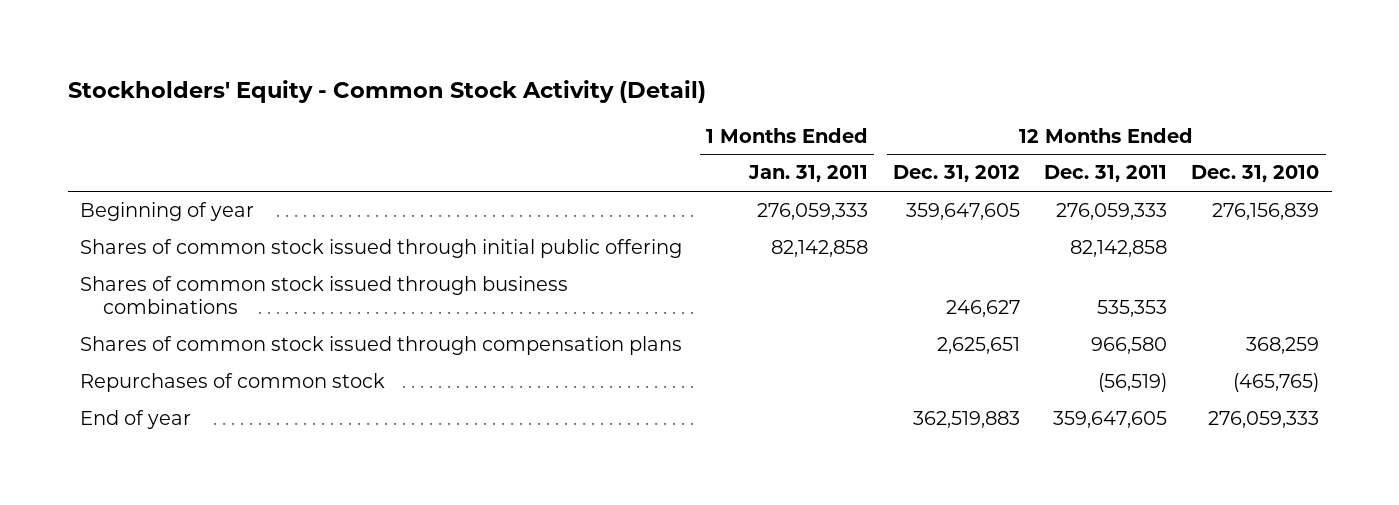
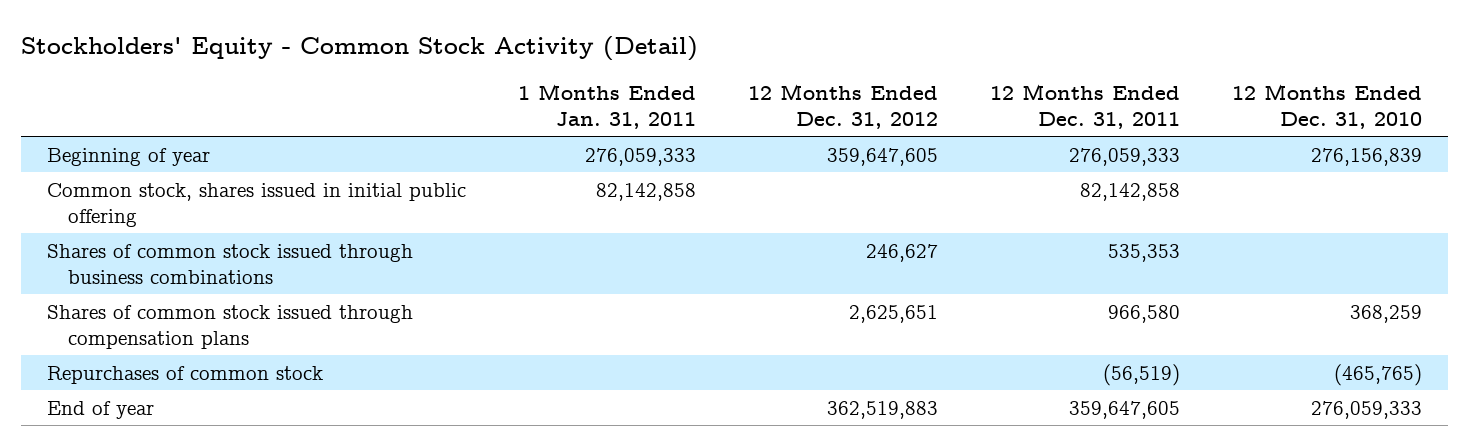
[79,239,682,259] Shares of common stock issued through initial public offering -> [47,182,467,227] Common stock, shares issued in initial public offering

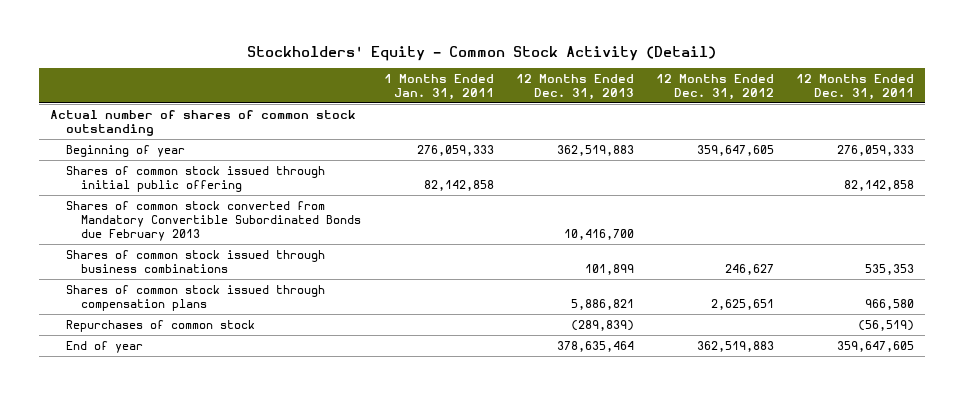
[1231,83,1422,129] 12 Months Ended Dec. 31, 2010 -> none
none -> [515,73,634,100] 12 Months Ended Dec. 31, 2013
none -> [49,109,356,136] Actual number of shares of common stock outstanding
[47,182,467,227] Common stock, shares issued in initial public offering -> [65,165,325,192] Shares of common stock issued through initial public offering
none -> [65,200,362,241] Shares of common stock converted from Mandatory Convertible Subordinated Bonds due February 2013

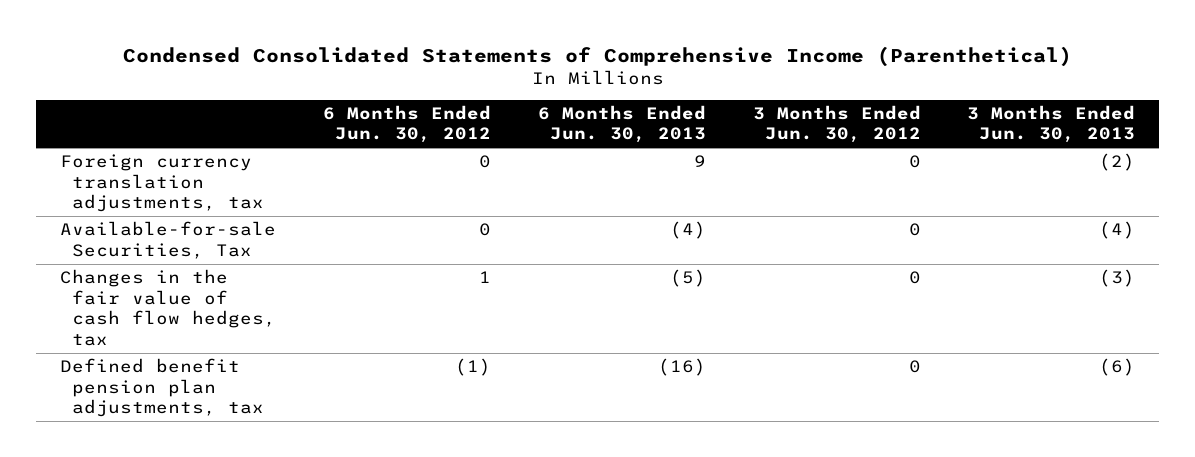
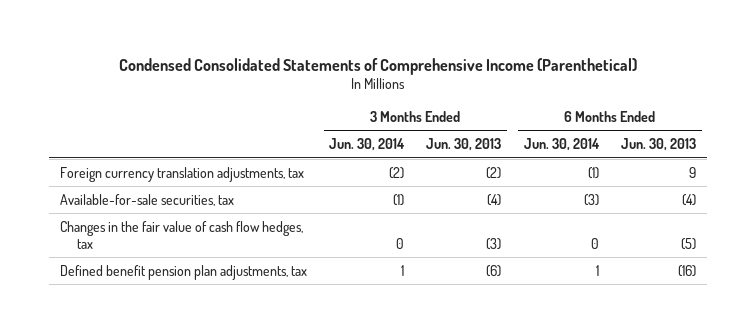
[322,104,491,144] 6 Months Ended Jun. 30, 2012 -> none
[752,104,921,144] 3 Months Ended Jun. 30, 2012 -> none
none -> [329,138,406,152] Jun. 30, 2014
none -> [523,138,600,152] Jun. 30, 2014
[59,221,276,259] Available-for-sale Securities, Tax -> [59,193,234,206] Available-for-sale securities, tax

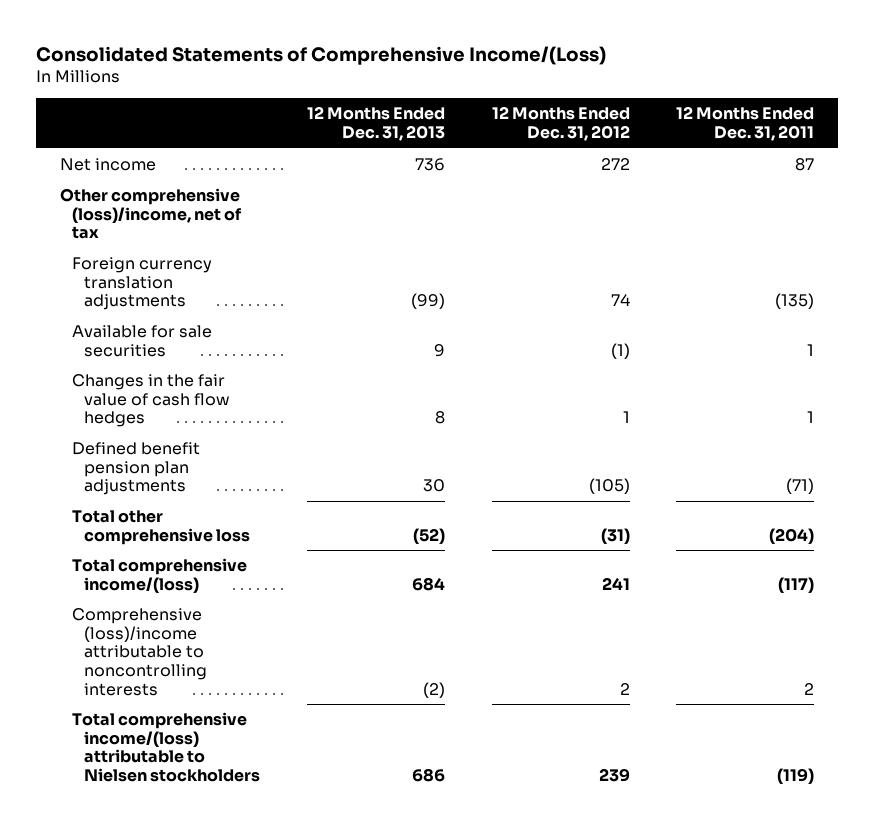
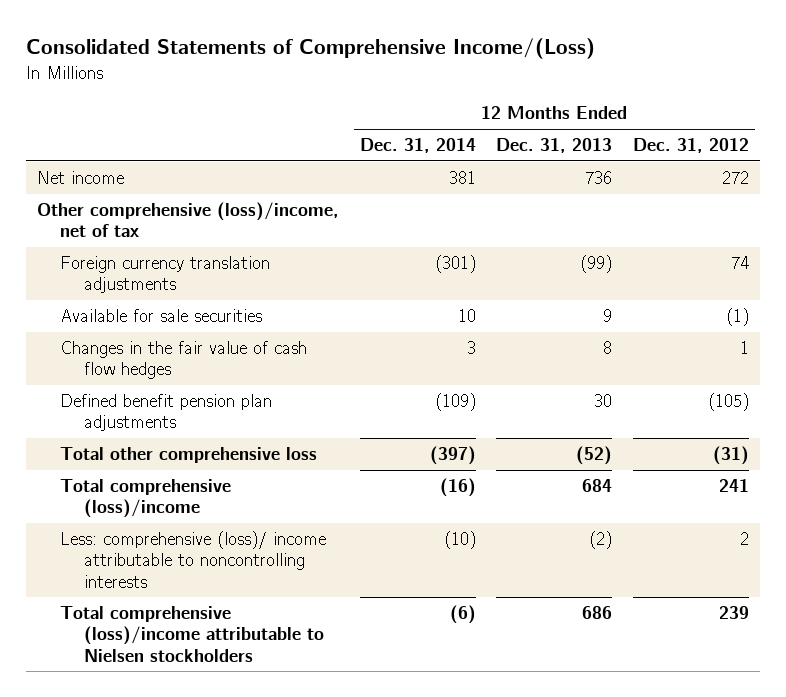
[676,106,815,142] 12 Months Ended Dec. 31, 2011 -> none
none -> [359,138,476,154] Dec. 31, 2014
[71,558,247,593] Total comprehensive income/(loss) -> [60,479,232,519] Total comprehensive (loss)/income
[71,608,208,696] Comprehensive (loss)/income attributable to noncontrolling interests -> [60,531,327,588] Less: comprehensive (loss)/ income attributable to noncontrolling interests
[71,712,261,782] Total comprehensive income/(loss) attributable to Nielsen stockholders -> [60,606,325,662] Total comprehensive (loss)/income attributable to Nielsen stockholders

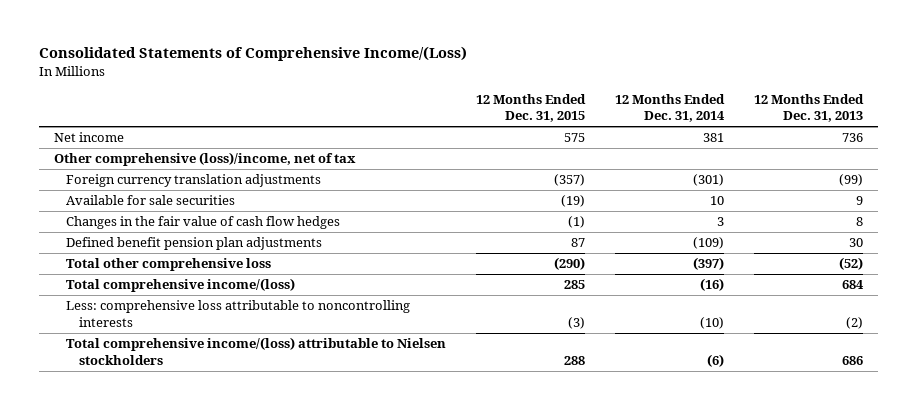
[633,138,750,154] Dec. 31, 2012 -> none
none -> [476,93,587,123] 12 Months Ended Dec. 31, 2015
[60,479,232,519] Total comprehensive (loss)/income -> [66,278,296,293] Total comprehensive income/(loss)
[60,531,327,588] Less: comprehensive (loss)/ income attributable to noncontrolling interests -> [66,300,411,327] Less: comprehensive loss attributable to noncontrolling interests
[60,606,325,662] Total comprehensive (loss)/income attributable to Nielsen stockholders -> [66,337,447,365] Total comprehensive income/(loss) attributable to Nielsen stockholders

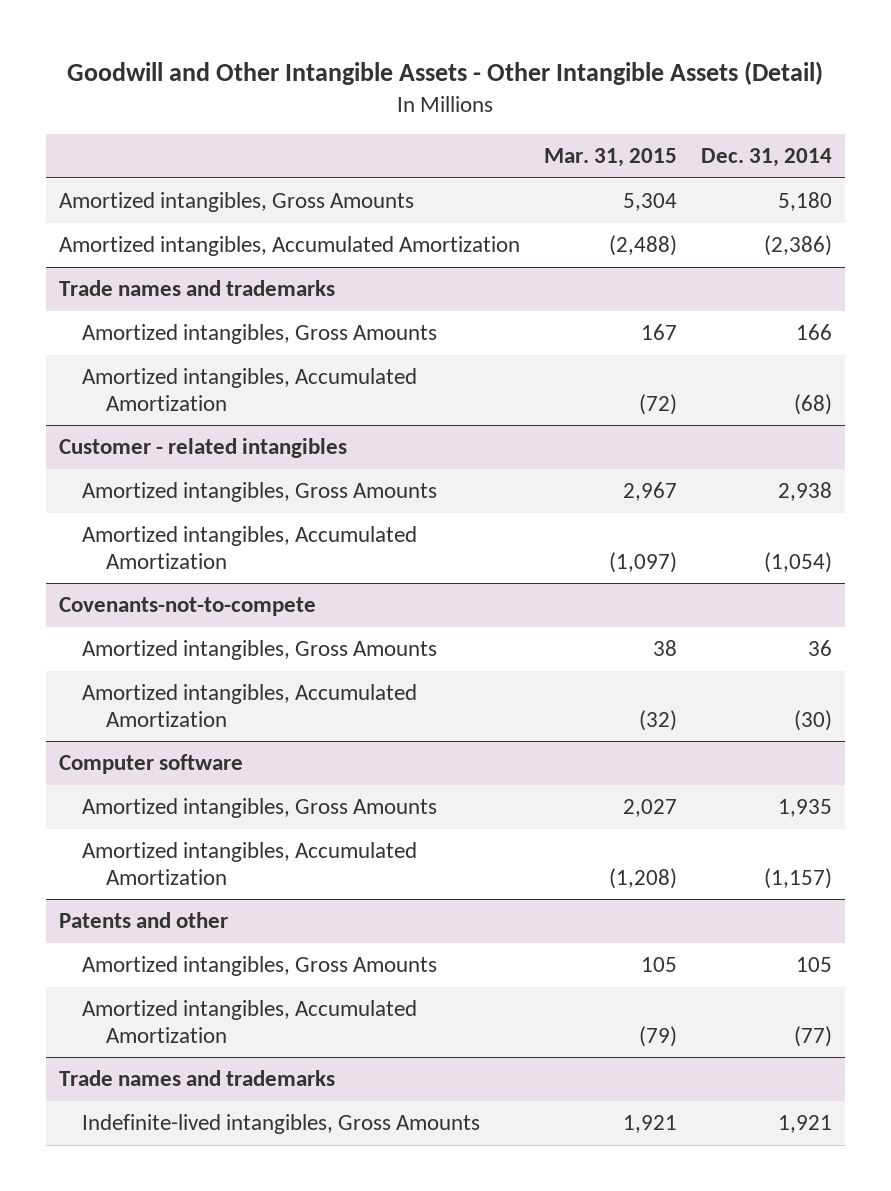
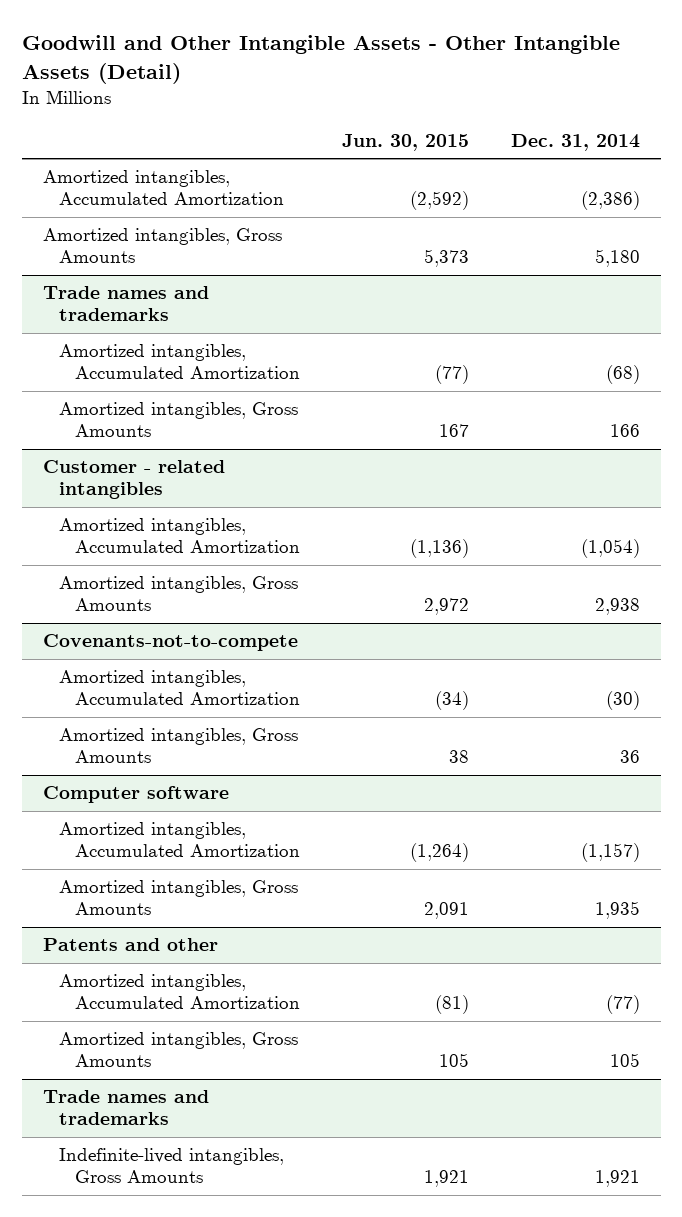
[543,148,677,168] Mar. 31, 2015 -> none
none -> [341,133,469,151] Jun. 30, 2015
[58,192,414,213] Amortized intangibles, Gross Amounts -> [42,228,282,264] Amortized intangibles, Gross Amounts
[82,324,438,345] Amortized intangibles, Gross Amounts -> [58,402,298,438] Amortized intangibles, Gross Amounts
[82,482,438,503] Amortized intangibles, Gross Amounts -> [58,576,298,612] Amortized intangibles, Gross Amounts
[82,640,438,661] Amortized intangibles, Gross Amounts -> [58,728,298,764] Amortized intangibles, Gross Amounts
[82,798,438,819] Amortized intangibles, Gross Amounts -> [58,880,298,916] Amortized intangibles, Gross Amounts
[82,956,438,977] Amortized intangibles, Gross Amounts -> [58,1032,298,1068] Amortized intangibles, Gross Amounts

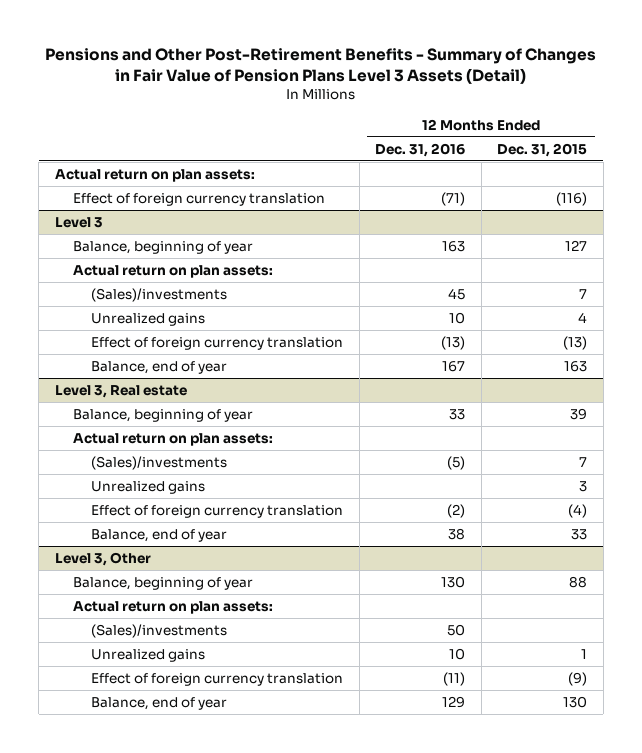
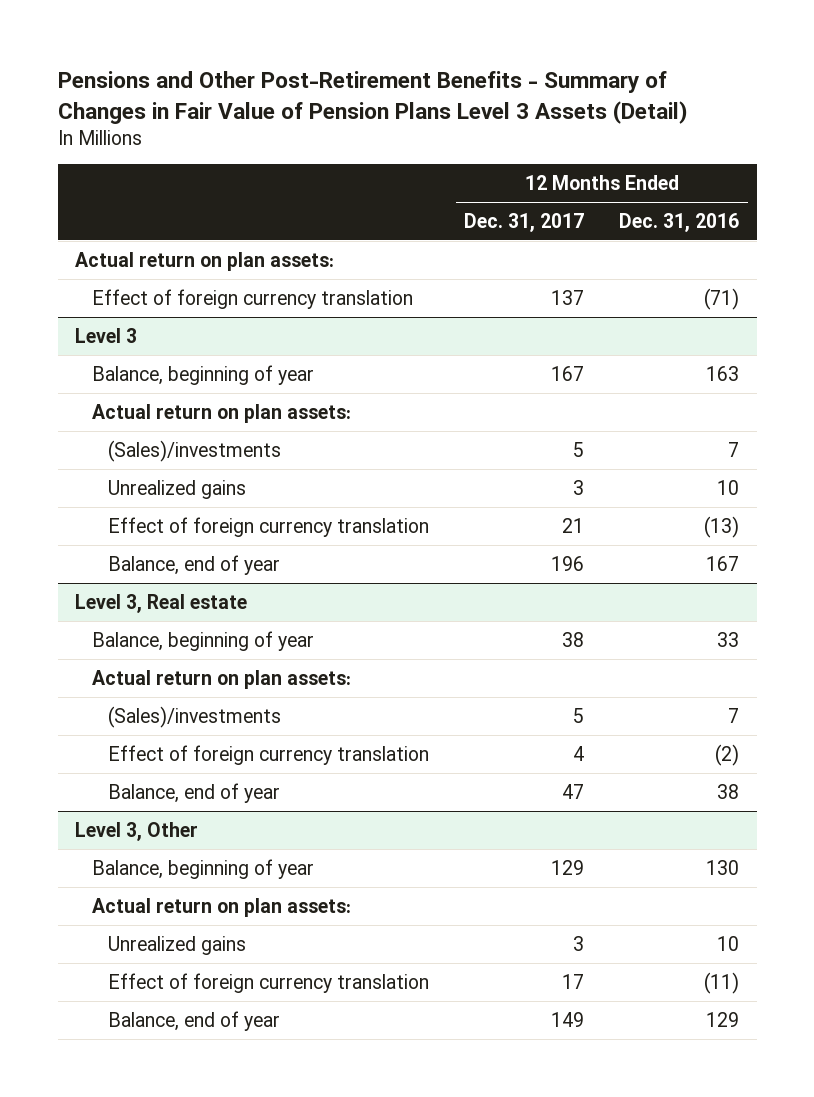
[497,142,588,157] Dec. 31, 2015 -> none
none -> [464,212,585,232] Dec. 31, 2017
[448,287,466,300] 45 -> [728,441,740,457] 7
[91,480,206,494] Unrealized gains -> none
[447,455,466,470] (5) -> [728,707,740,723] 7
[91,623,228,638] (Sales)/investments -> none

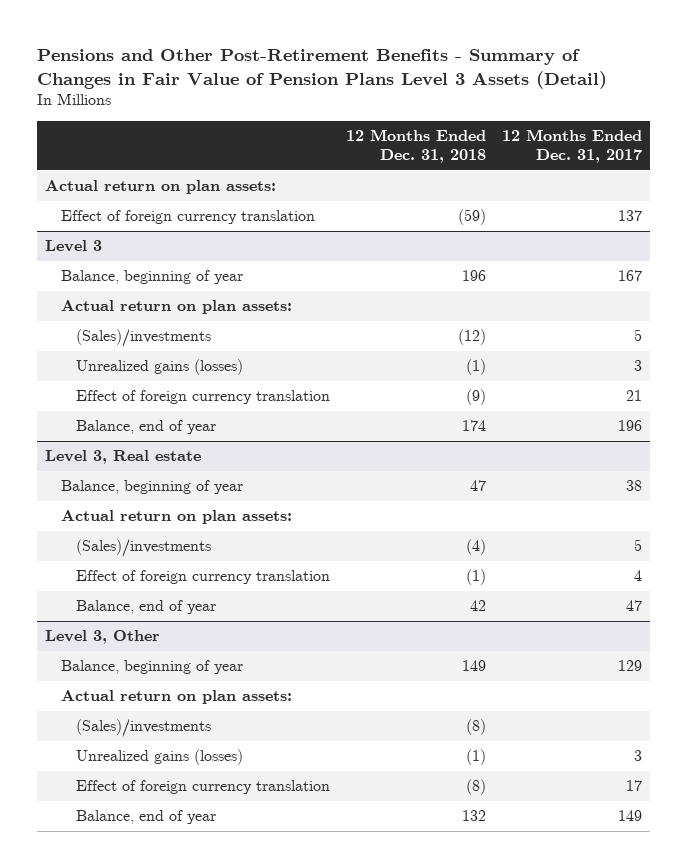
[619,212,740,232] Dec. 31, 2016 -> none
none -> [345,128,486,164] 12 Months Ended Dec. 31, 2018
[108,479,247,499] Unrealized gains -> [76,359,244,376] Unrealized gains (losses)
none -> [76,719,212,738] (Sales)/investments
[108,935,247,955] Unrealized gains -> [76,749,244,766] Unrealized gains (losses)

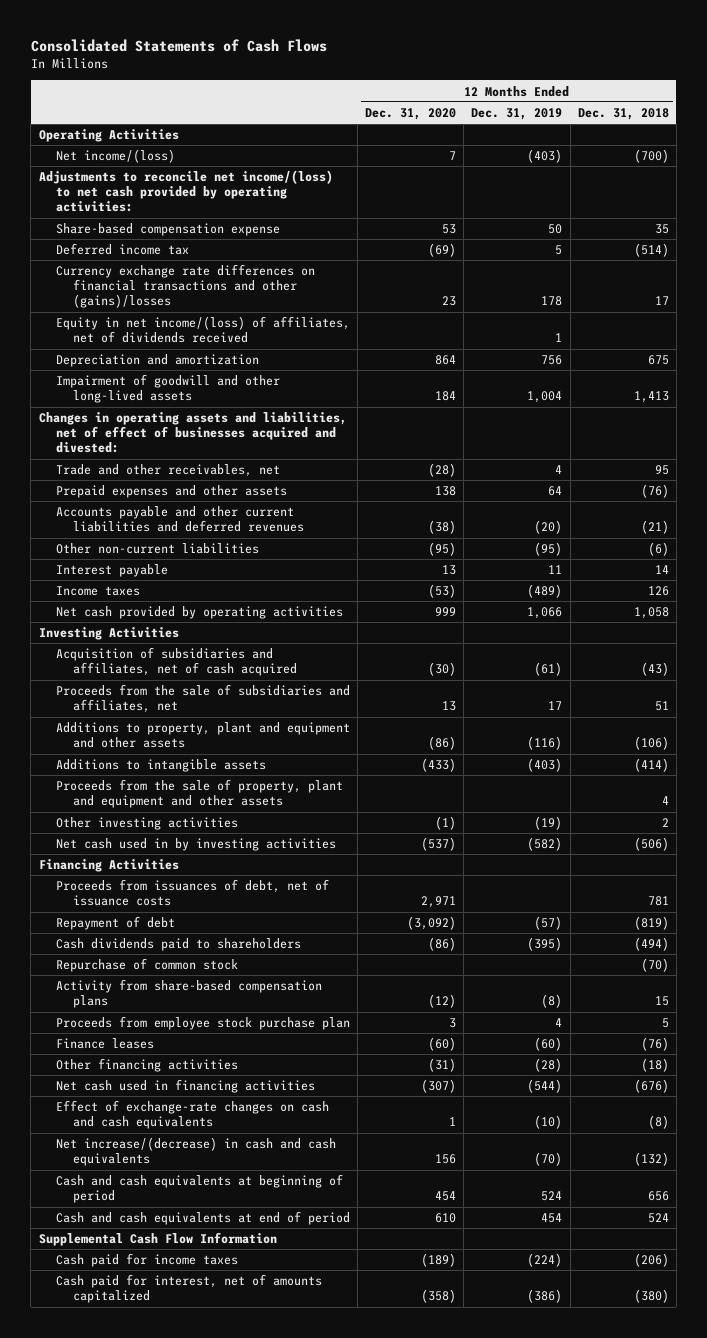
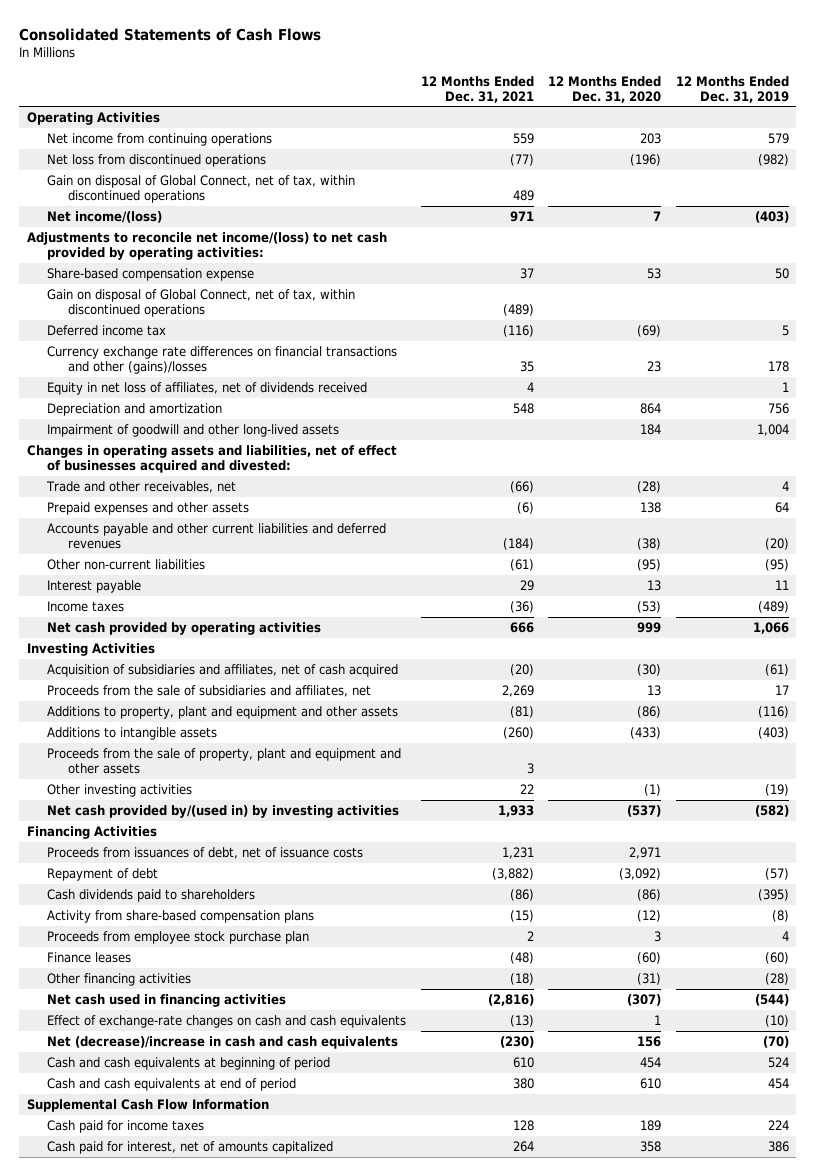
[577,107,669,120] Dec. 31, 2018 -> none
none -> [420,75,534,103] 12 Months Ended Dec. 31, 2021
none -> [47,133,273,147] Net income from continuing operations
none -> [47,154,267,168] Net loss from discontinued operations
none -> [47,175,356,204] Gain on disposal of Global Connect, net of tax, within discontinued operations
none -> [47,289,356,318] Gain on disposal of Global Connect, net of tax, within discontinued operations
[55,316,350,344] Equity in net income/(loss) of affiliates, net of dividends received -> [47,382,368,396] Equity in net loss of affiliates, net of dividends received
[55,838,336,852] Net cash used in by investing activities -> [47,805,400,819] Net cash provided by/(used in) by investing activities
[55,958,238,973] Repurchase of common stock -> none
[55,1137,336,1167] Net increase/(decrease) in cash and cash equivalents -> [47,1036,399,1050] Net (decrease)/increase in cash and cash equivalents
[421,1253,457,1268] (189) -> [640,1120,662,1132] 189
[527,1253,563,1268] (224) -> [768,1120,790,1131] 224
[421,1289,457,1304] (358) -> [640,1141,662,1153] 358
[527,1289,563,1304] (386) -> [768,1141,790,1153] 386

